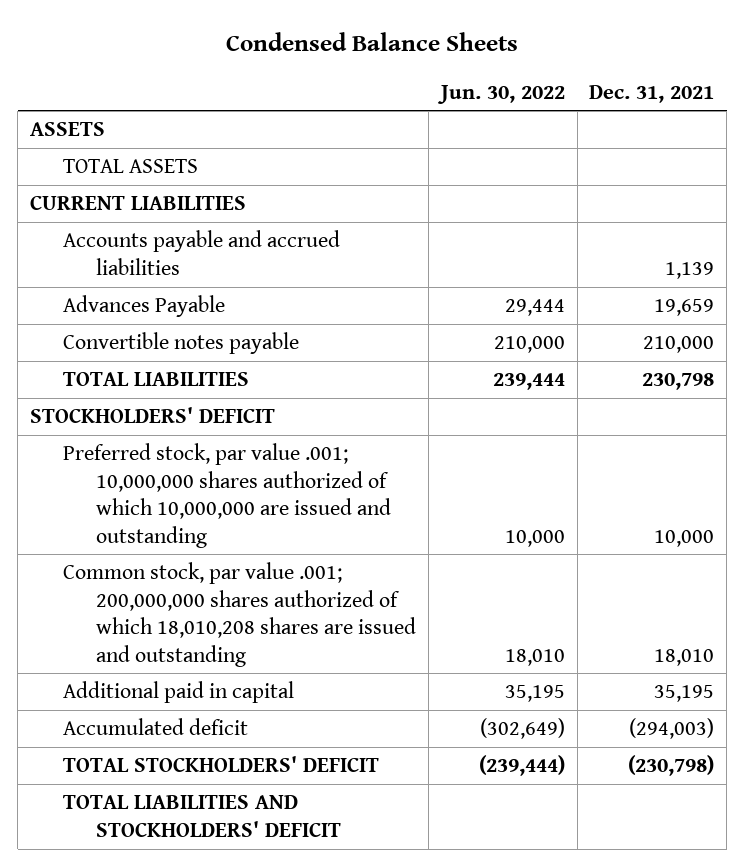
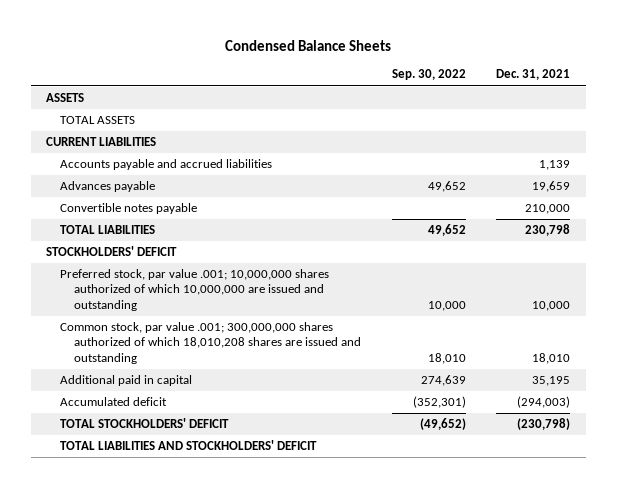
[436,84,565,104] Jun. 30, 2022 -> none
none -> [391,69,466,81] Sep. 30, 2022
[62,295,225,318] Advances Payable -> [60,181,156,193] Advances payable
[62,562,417,667] Common stock, par value .001; 200,000,000 shares authorized of which 18,010,208 shares are issued and outstanding -> [60,322,361,364] Common stock, par value .001; 300,000,000 shares authorized of which 18,010,208 shares are issued and outstanding

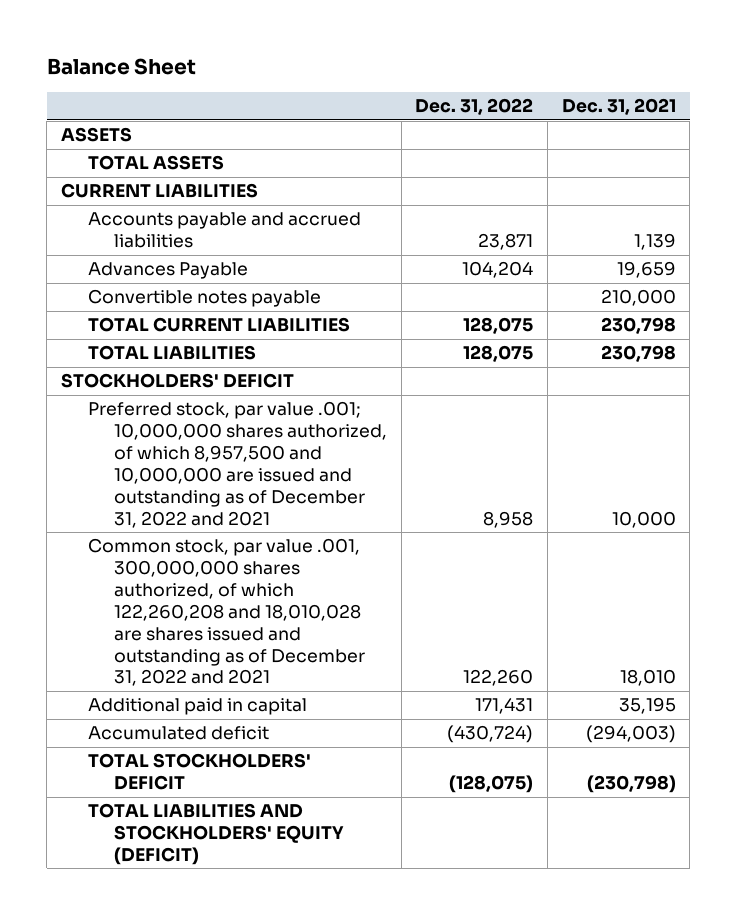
[225,39,392,51] Condensed Balance Sheets -> [46,58,196,76] Balance Sheet
[391,69,466,81] Sep. 30, 2022 -> none
none -> [415,98,534,116] Dec. 31, 2022
[60,181,156,193] Advances payable -> [87,262,248,280] Advances Payable
none -> [87,317,350,333] TOTAL CURRENT LIABILITIES
[60,269,330,311] Preferred stock, par value .001; 10,000,000 shares authorized of which 10,000,000 are issued and outstanding -> [87,401,388,528] Preferred stock, par value .001; 10,000,000 shares authorized, of which 8,957,500 and 10,000,000 are issued and outstanding as of December 31, 2022 and 2021
[60,322,361,364] Common stock, par value .001; 300,000,000 shares authorized of which 18,010,208 shares are issued and outstanding -> [87,538,366,687] Common stock, par value .001, 300,000,000 shares authorized, of which 122,260,208 and 18,010,028 are shares issued and outstanding as of December 31, 2022 and 2021
[60,440,318,451] TOTAL LIABILITIES AND STOCKHOLDERS' DEFICIT -> [87,803,345,866] TOTAL LIABILITIES AND STOCKHOLDERS' EQUITY (DEFICIT)

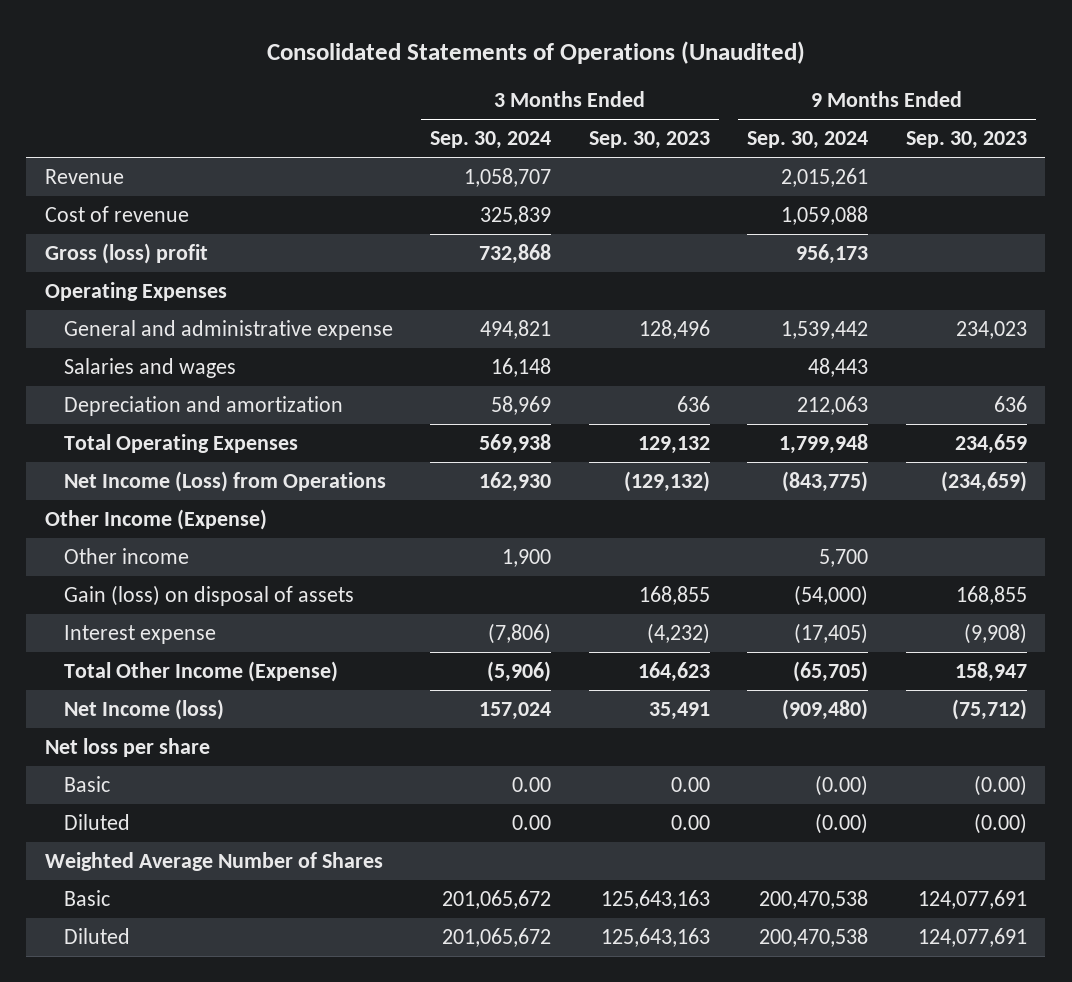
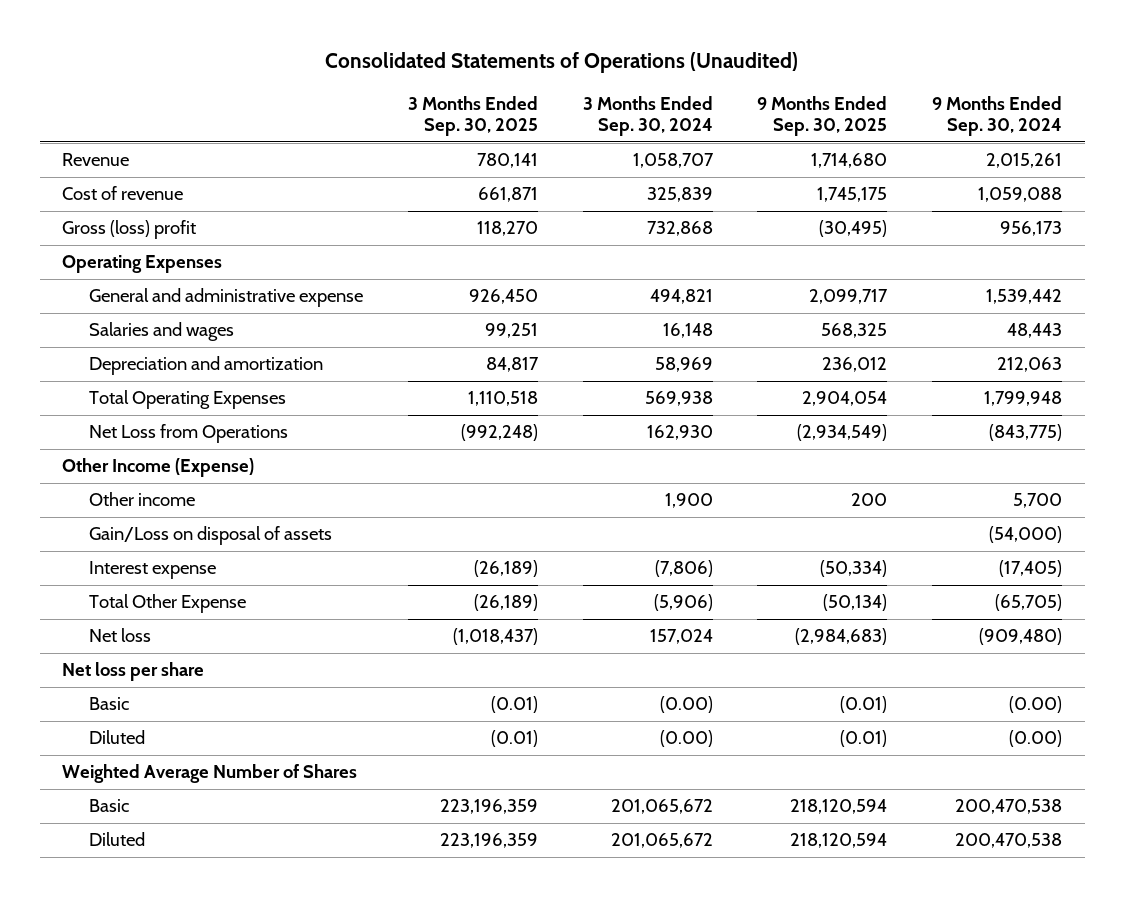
[588,131,710,150] Sep. 30, 2023 -> none
[905,131,1027,150] Sep. 30, 2023 -> none
none -> [407,95,538,137] 3 Months Ended Sep. 30, 2025
none -> [757,95,888,137] 9 Months Ended Sep. 30, 2025
[63,471,386,493] Net Income (Loss) from Operations -> [89,424,289,444] Net Loss from Operations
[63,585,354,607] Gain (loss) on disposal of assets -> [89,526,333,546] Gain/Loss on disposal of assets
[63,661,338,683] Total Other Income (Expense) -> [89,594,247,614] Total Other Expense
[63,699,224,721] Net Income (loss) -> [89,628,152,643] Net loss
[512,777,552,793] 0.00 -> [659,696,713,714] (0.00)
[512,815,552,831] 0.00 -> [659,730,713,748] (0.00)

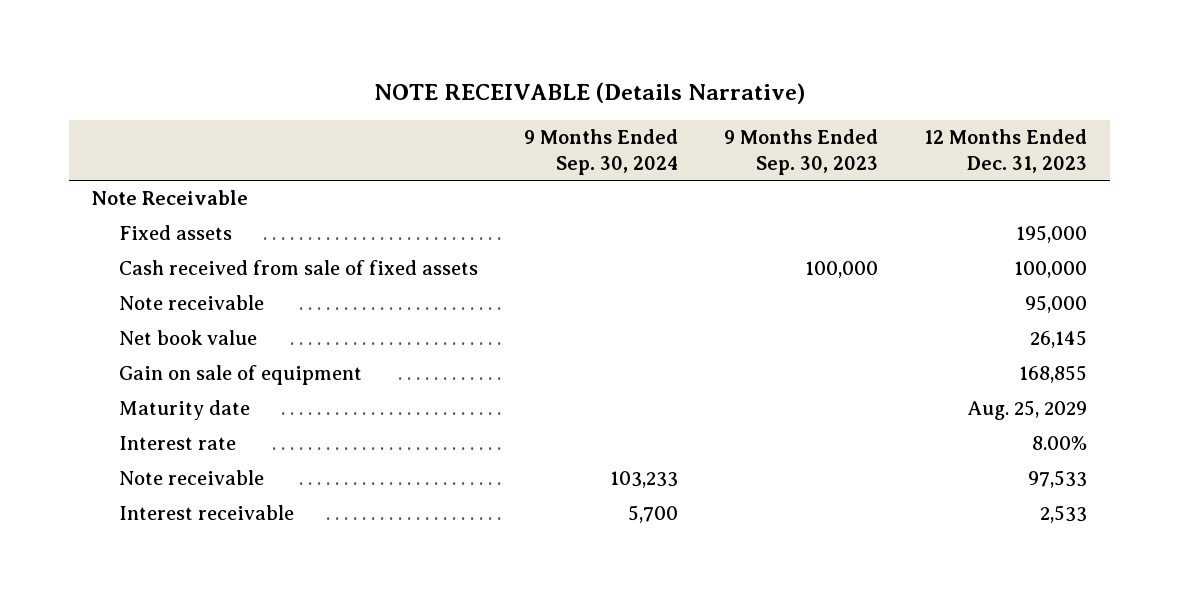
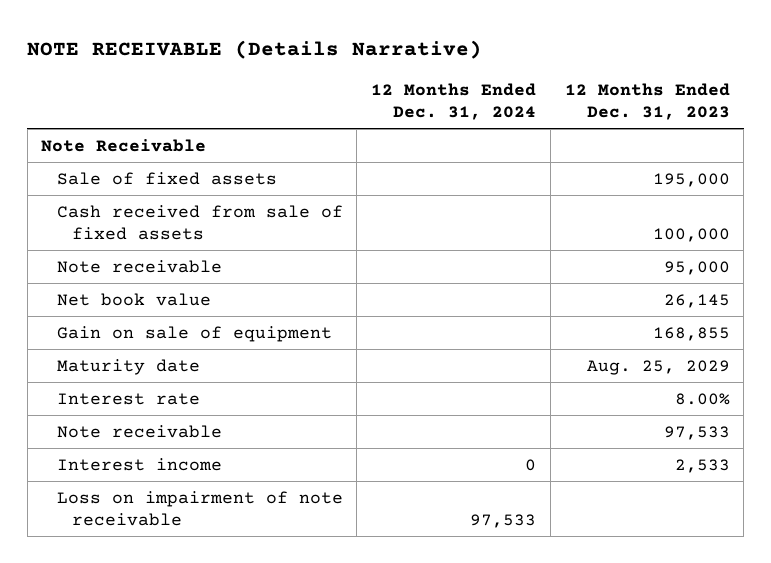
[523,129,678,175] 9 Months Ended Sep. 30, 2024 -> none
[723,129,878,175] 9 Months Ended Sep. 30, 2023 -> none
none -> [371,82,537,121] 12 Months Ended Dec. 31, 2024
[118,225,232,241] Fixed assets -> [56,171,277,185] Sale of fixed assets
[118,505,294,521] Interest receivable -> [56,457,222,471] Interest income
none -> [56,490,343,527] Loss on impairment of note receivable

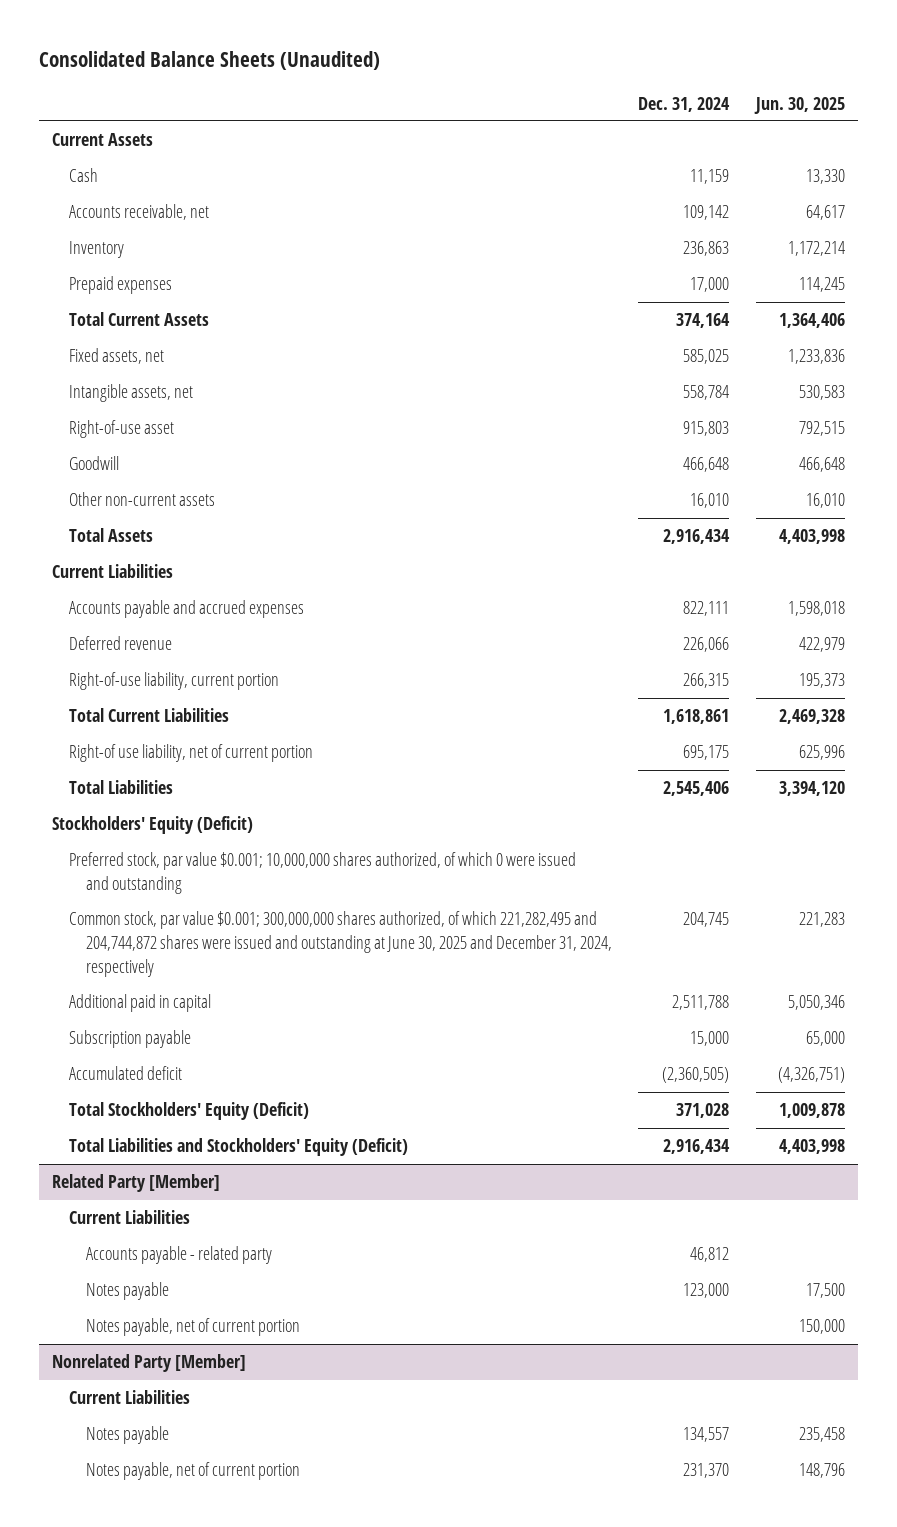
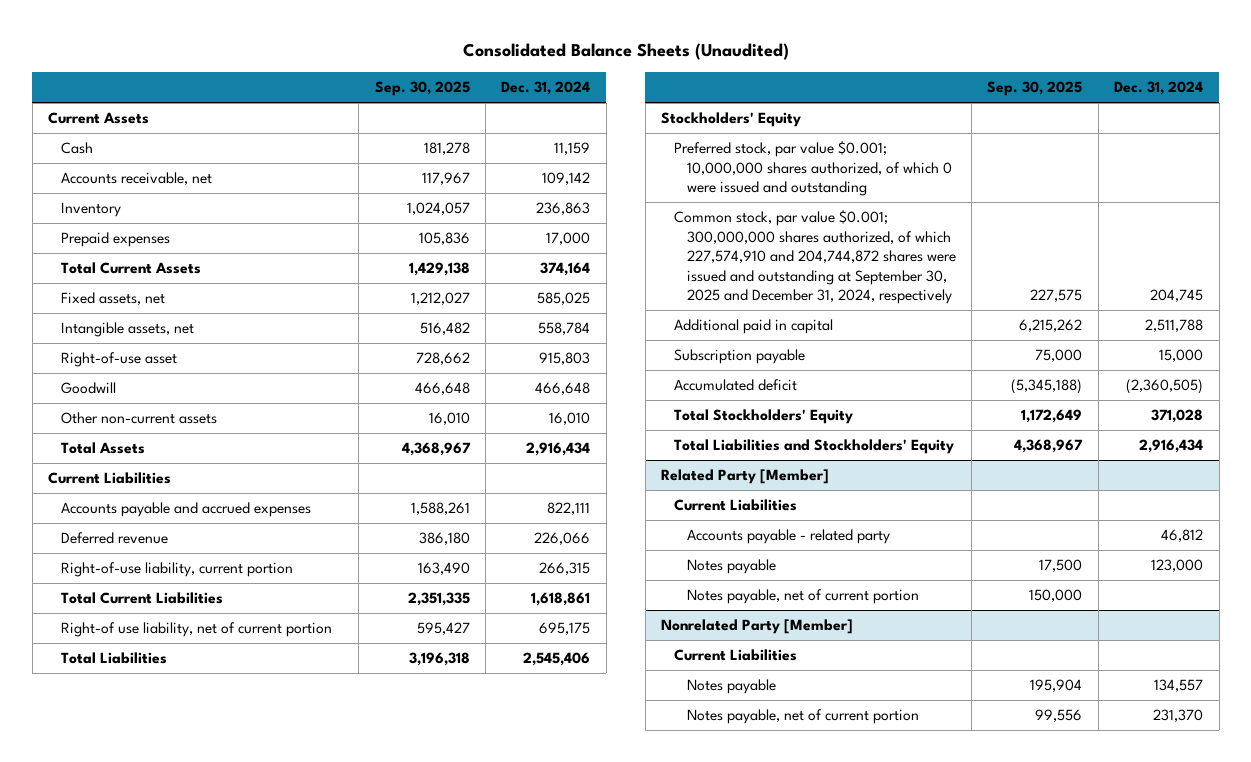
[753,96,845,114] Jun. 30, 2025 -> none
none -> [374,81,470,97] Sep. 30, 2025
[52,816,254,835] Stockholders' Equity (Deficit) -> [661,112,802,128] Stockholders' Equity
[68,911,612,977] Common stock, par value $0.001; 300,000,000 shares authorized, of which 221,282,495 and 204,744,872 shares were issued and outstanding at June 30, 2025 and December 31, 2024, respectively -> [673,210,956,305] Common stock, par value $0.001; 300,000,000 shares authorized, of which 227,574,910 and 204,744,872 shares were issued and outstanding at September 30, 2025 and December 31, 2024, respectively
[68,1102,309,1121] Total Stockholders' Equity (Deficit) -> [673,409,853,425] Total Stockholders' Equity
[68,1138,408,1157] Total Liabilities and Stockholders' Equity (Deficit) -> [673,439,954,455] Total Liabilities and Stockholders' Equity

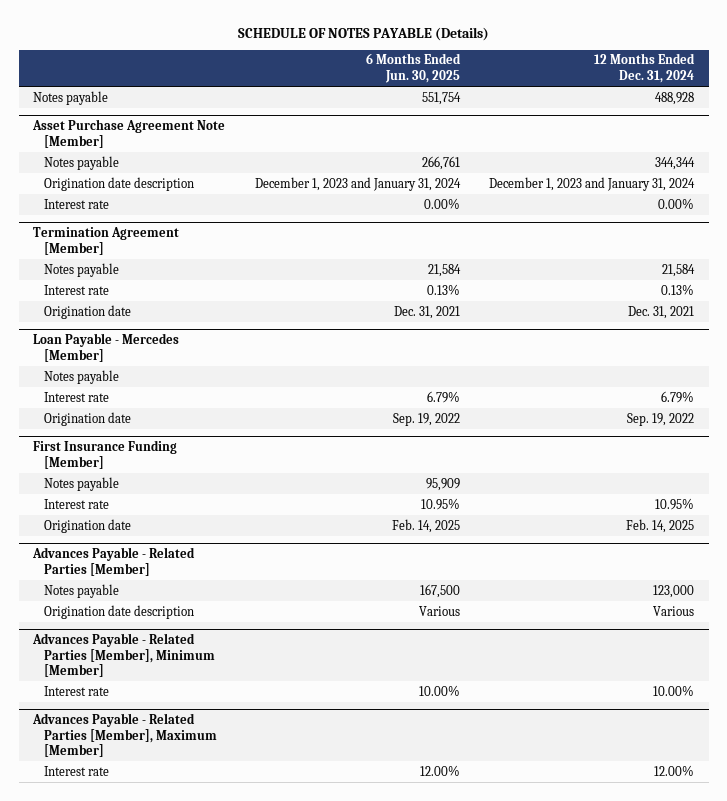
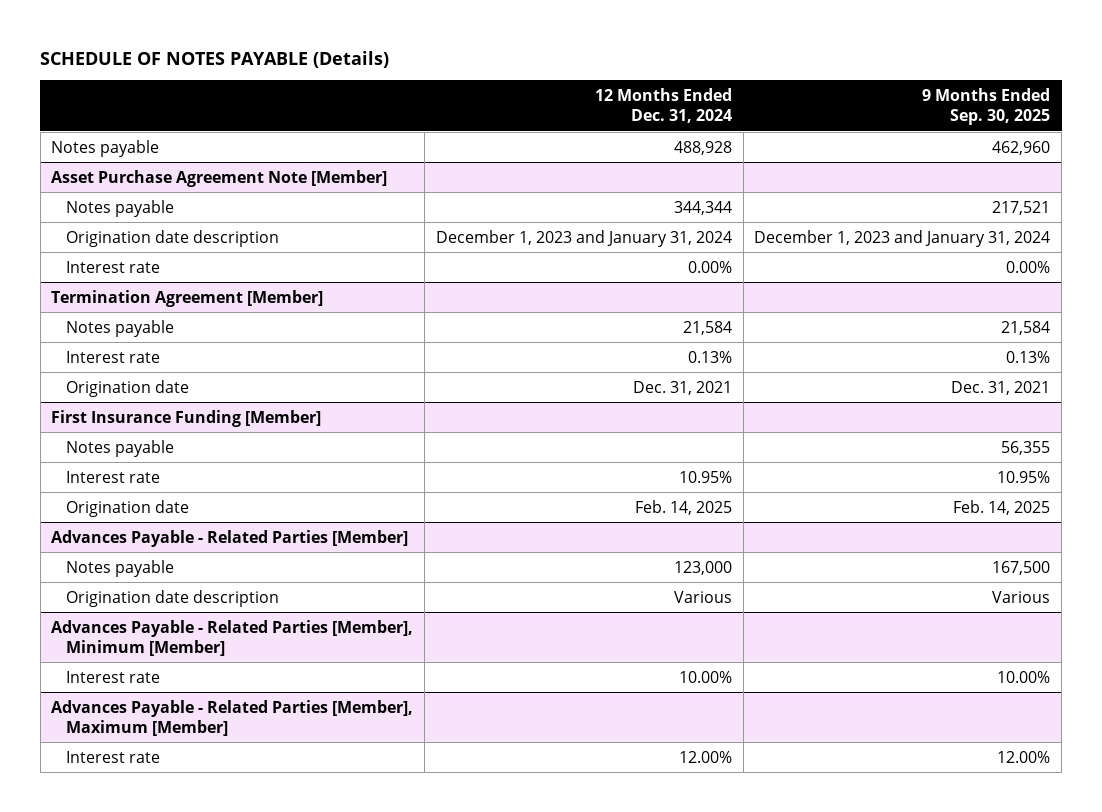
[365,53,461,83] 6 Months Ended Jun. 30, 2025 -> none
none -> [922,88,1051,126] 9 Months Ended Sep. 30, 2025
[33,333,180,362] Loan Payable - Mercedes [Member] -> none
[44,369,120,384] Notes payable -> none
[44,391,110,402] Interest rate -> none
[44,411,132,426] Origination date -> none

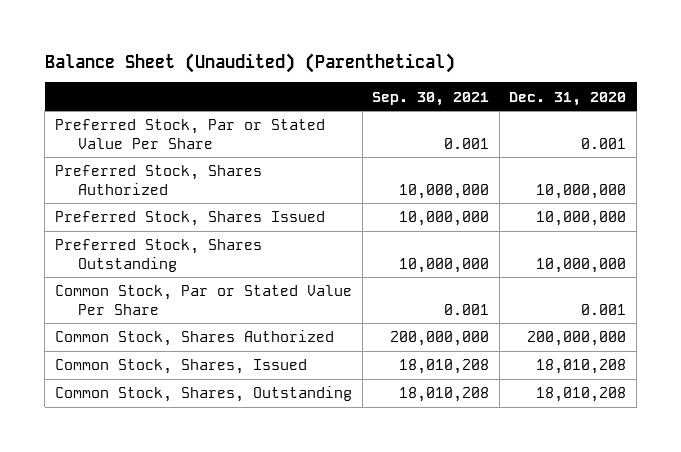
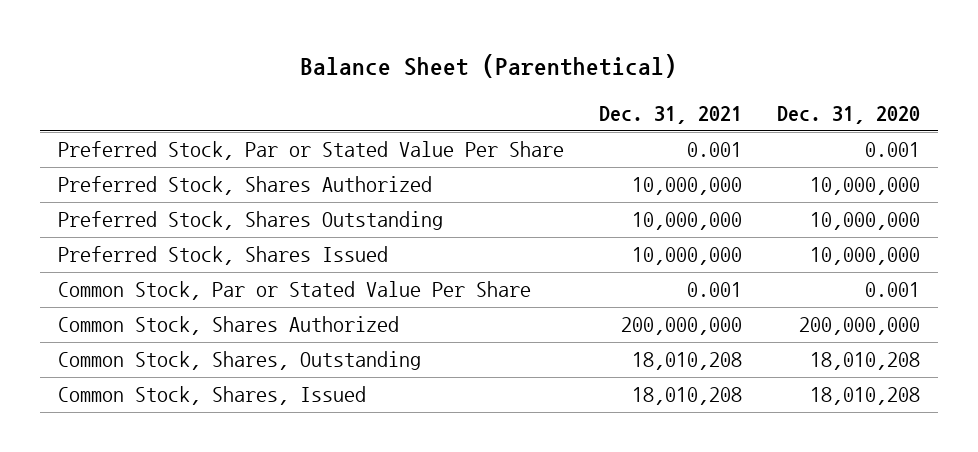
[44,52,455,73] Balance Sheet (Unaudited) (Parenthetical) -> [300,53,678,78] Balance Sheet (Parenthetical)
[372,91,490,106] Sep. 30, 2021 -> none
none -> [599,105,743,124] Dec. 31, 2021
[54,211,325,227] Preferred Stock, Shares Issued -> [57,246,388,266] Preferred Stock, Shares Issued
[54,359,307,375] Common Stock, Shares, Issued -> [57,386,366,406] Common Stock, Shares, Issued

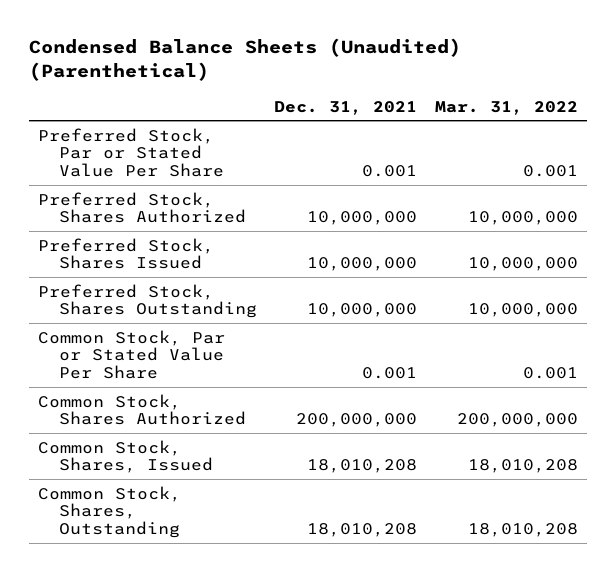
[300,53,678,78] Balance Sheet (Parenthetical) -> [28,37,461,81] Condensed Balance Sheets (Unaudited) (Parenthetical)
[777,105,921,124] Dec. 31, 2020 -> none
none -> [434,100,578,115] Mar. 31, 2022
[57,211,443,231] Preferred Stock, Shares Outstanding -> [37,283,257,319] Preferred Stock, Shares Outstanding
[57,351,421,371] Common Stock, Shares, Outstanding -> [37,485,181,539] Common Stock, Shares, Outstanding

